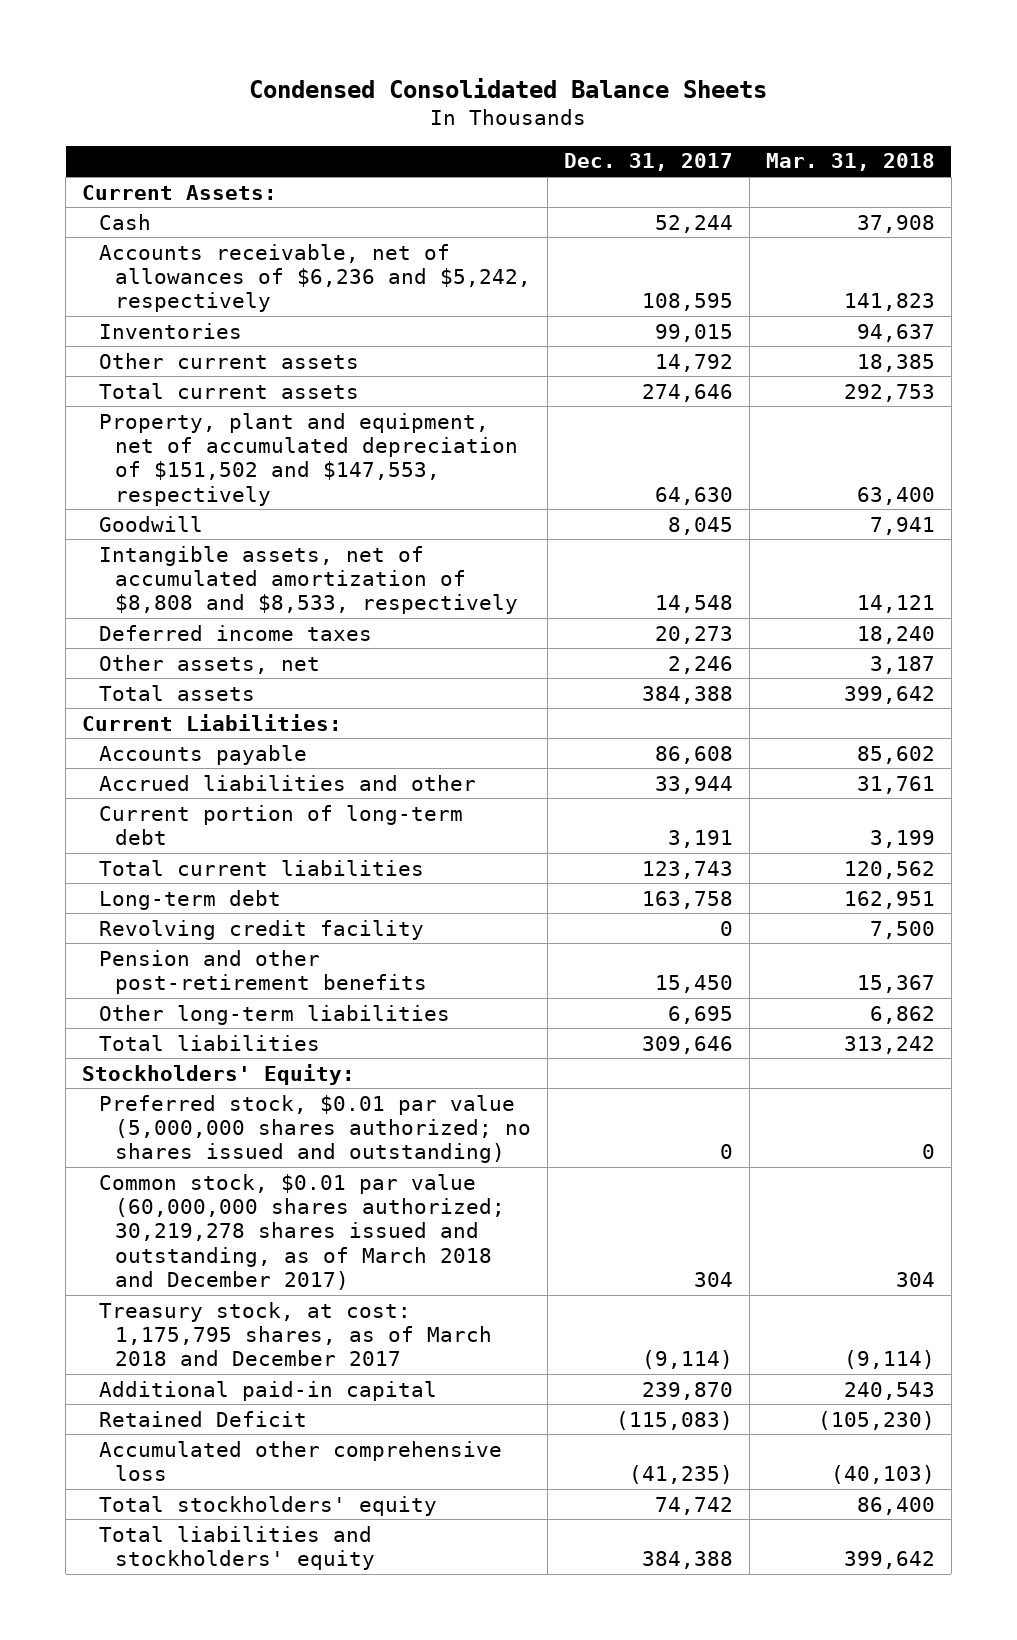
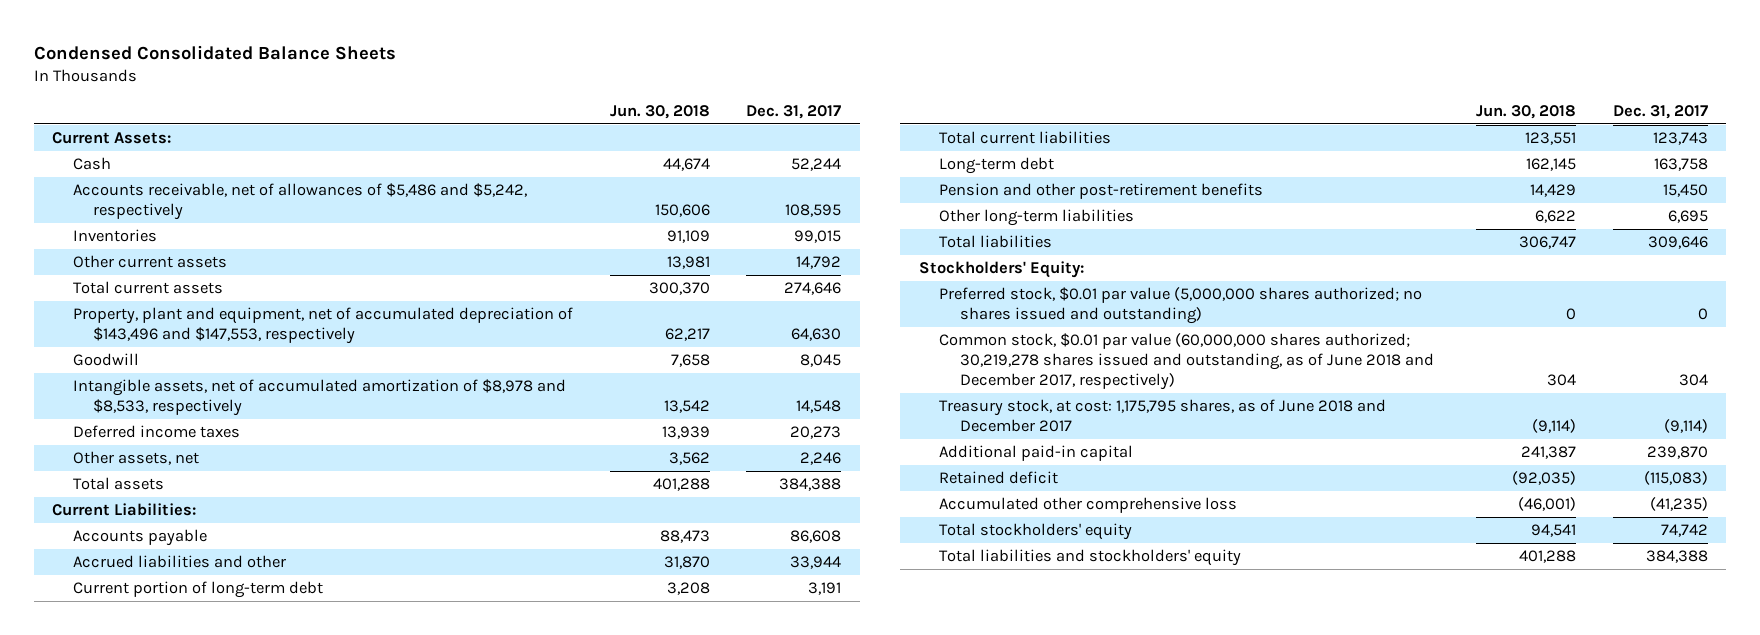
[765,153,935,172] Mar. 31, 2018 -> none
none -> [609,104,710,119] Jun. 30, 2018
[98,243,531,313] Accounts receivable, net of allowances of $6,236 and $5,242, respectively -> [72,183,527,220] Accounts receivable, net of allowances of $5,486 and $5,242, respectively
[98,412,518,506] Property, plant and equipment, net of accumulated depreciation of $151,502 and $147,553, respectively -> [72,307,573,344] Property, plant and equipment, net of accumulated depreciation of $143,496 and $147,553, respectively
[98,545,518,615] Intangible assets, net of accumulated amortization of $8,808 and $8,533, respectively -> [72,379,566,416] Intangible assets, net of accumulated amortization of $8,978 and $8,533, respectively
[98,919,424,940] Revolving credit facility -> none
[98,1173,505,1290] Common stock, $0.01 par value (60,000,000 shares authorized; 30,219,278 shares issued and outstanding, as of March 2018 and December 2017) -> [939,333,1434,390] Common stock, $0.01 par value (60,000,000 shares authorized; 30,219,278 shares issued and outstanding, as of June 2018 and December 2017, respectively)
[98,1301,492,1367] Treasury stock, at cost: 1,175,795 shares, as of March 2018 and December 2017 -> [939,399,1387,432] Treasury stock, at cost: 1,175,795 shares, as of June 2018 and December 2017
[98,1410,307,1427] Retained Deficit -> [939,471,1059,485] Retained deficit

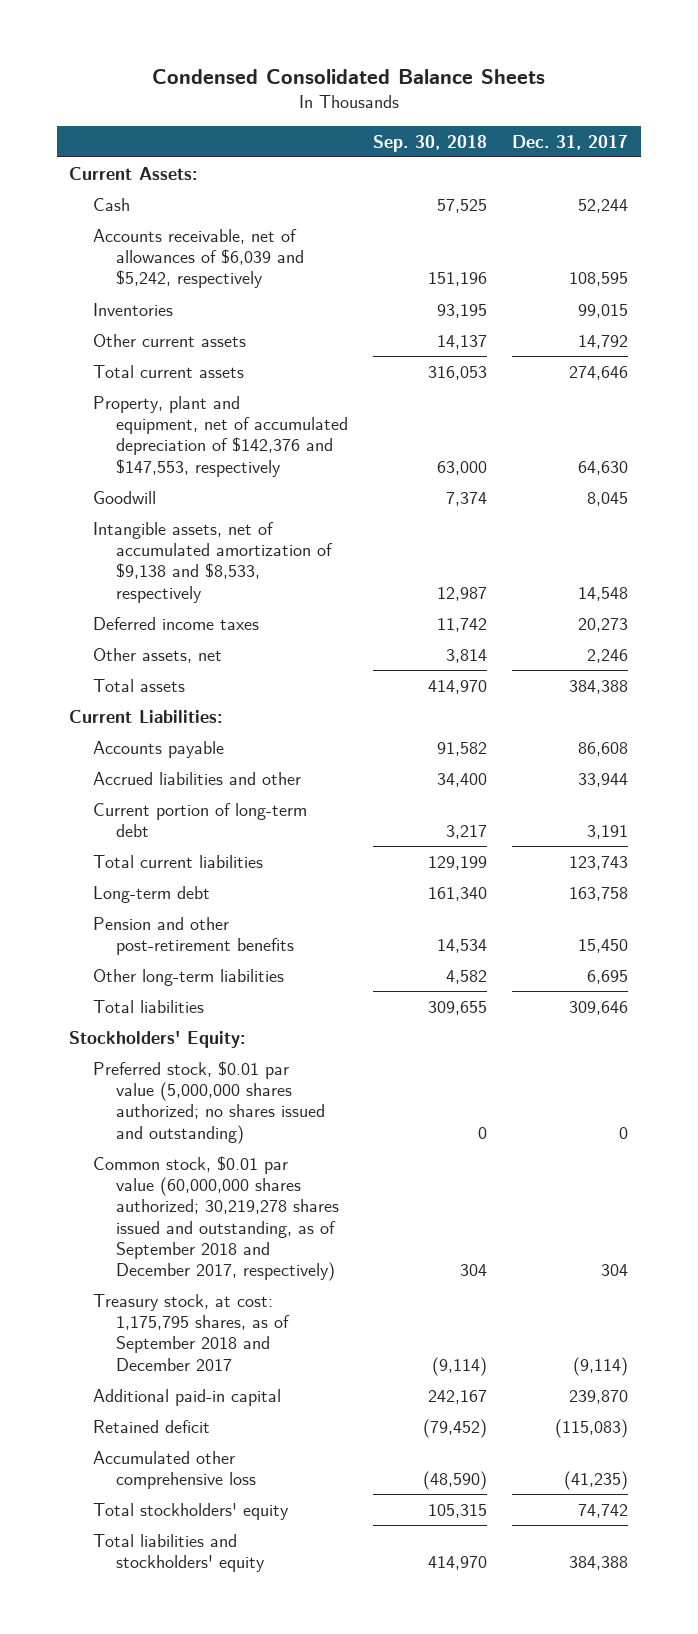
[609,104,710,119] Jun. 30, 2018 -> none
none -> [372,134,487,152] Sep. 30, 2018
[72,183,527,220] Accounts receivable, net of allowances of $5,486 and $5,242, respectively -> [92,228,304,289] Accounts receivable, net of allowances of $6,039 and $5,242, respectively
[72,307,573,344] Property, plant and equipment, net of accumulated depreciation of $143,496 and $147,553, respectively -> [92,395,348,477] Property, plant and equipment, net of accumulated depreciation of $142,376 and $147,553, respectively
[72,379,566,416] Intangible assets, net of accumulated amortization of $8,978 and $8,533, respectively -> [92,521,333,603] Intangible assets, net of accumulated amortization of $9,138 and $8,533, respectively
[939,333,1434,390] Common stock, $0.01 par value (60,000,000 shares authorized; 30,219,278 shares issued and outstanding, as of June 2018 and December 2017, respectively) -> [92,1155,339,1282] Common stock, $0.01 par value (60,000,000 shares authorized; 30,219,278 shares issued and outstanding, as of September 2018 and December 2017, respectively)
[939,399,1387,432] Treasury stock, at cost: 1,175,795 shares, as of June 2018 and December 2017 -> [92,1293,290,1371] Treasury stock, at cost: 1,175,795 shares, as of September 2018 and December 2017

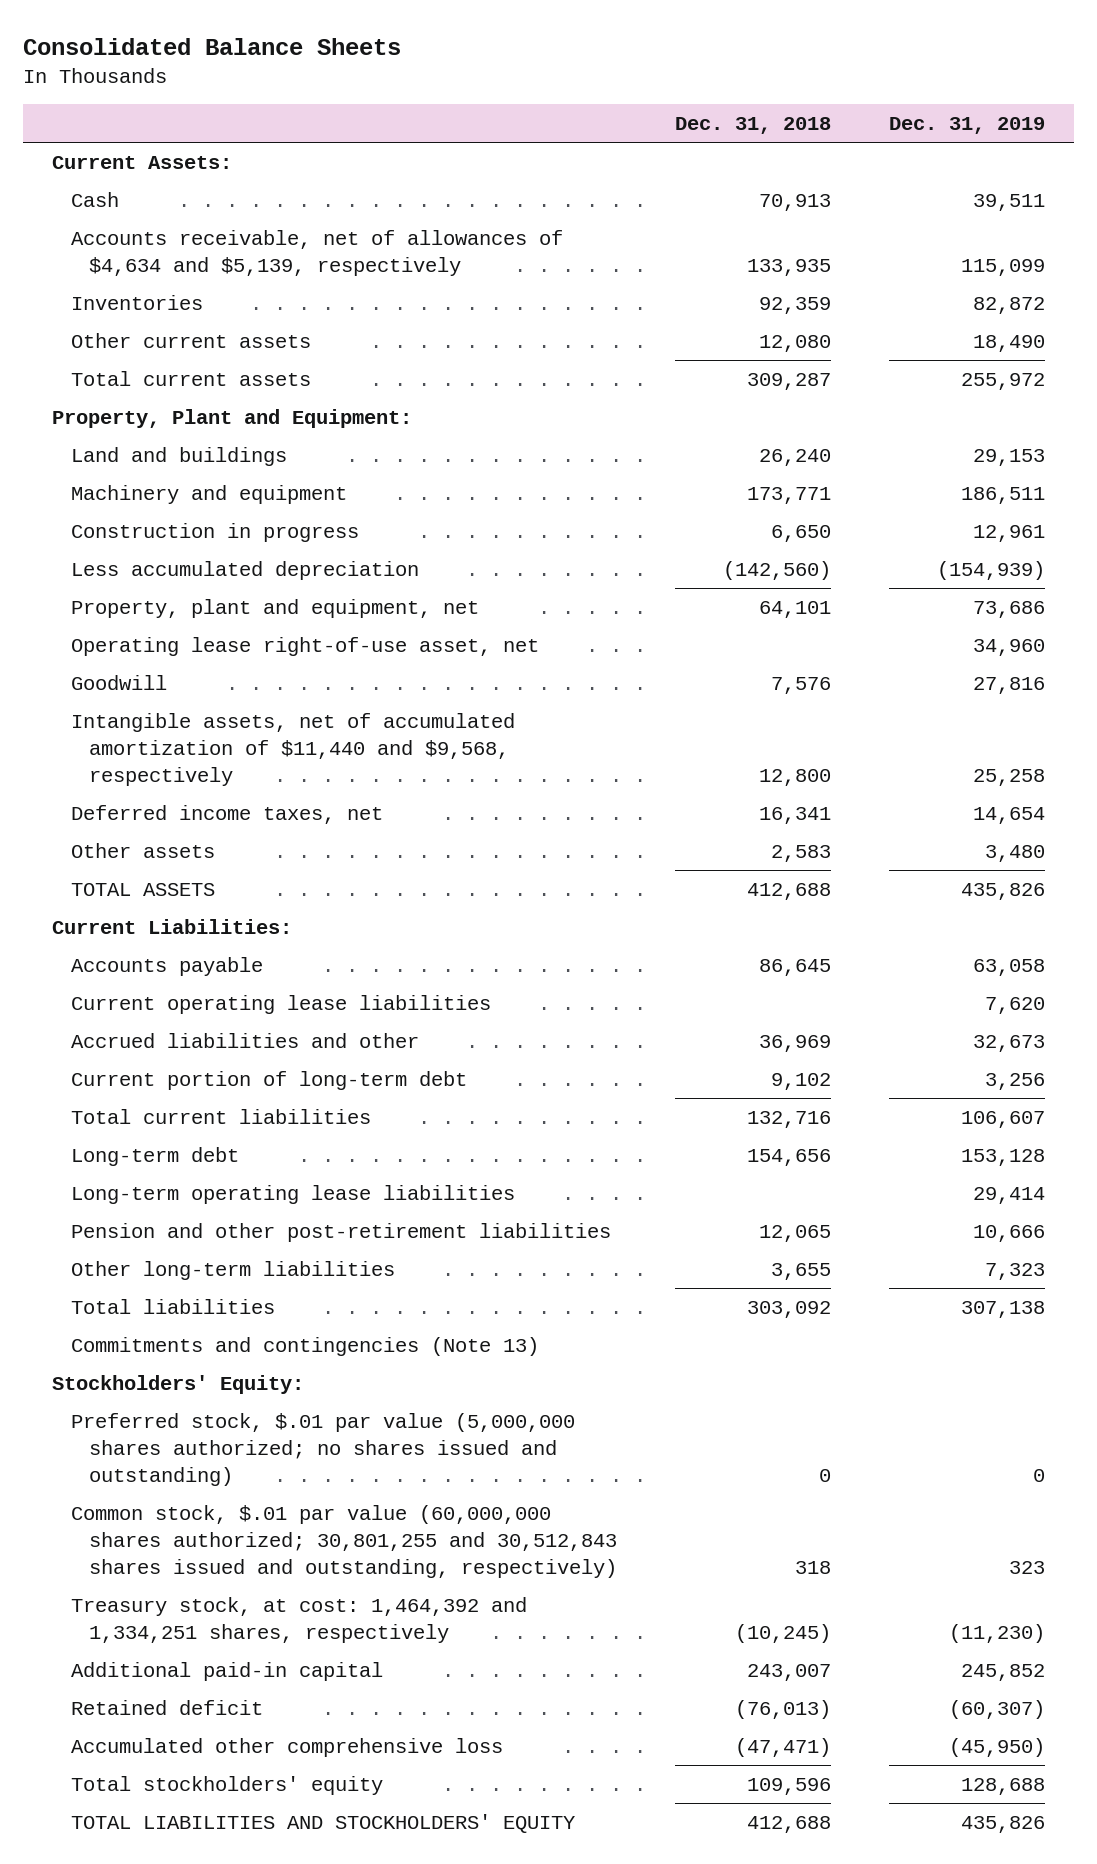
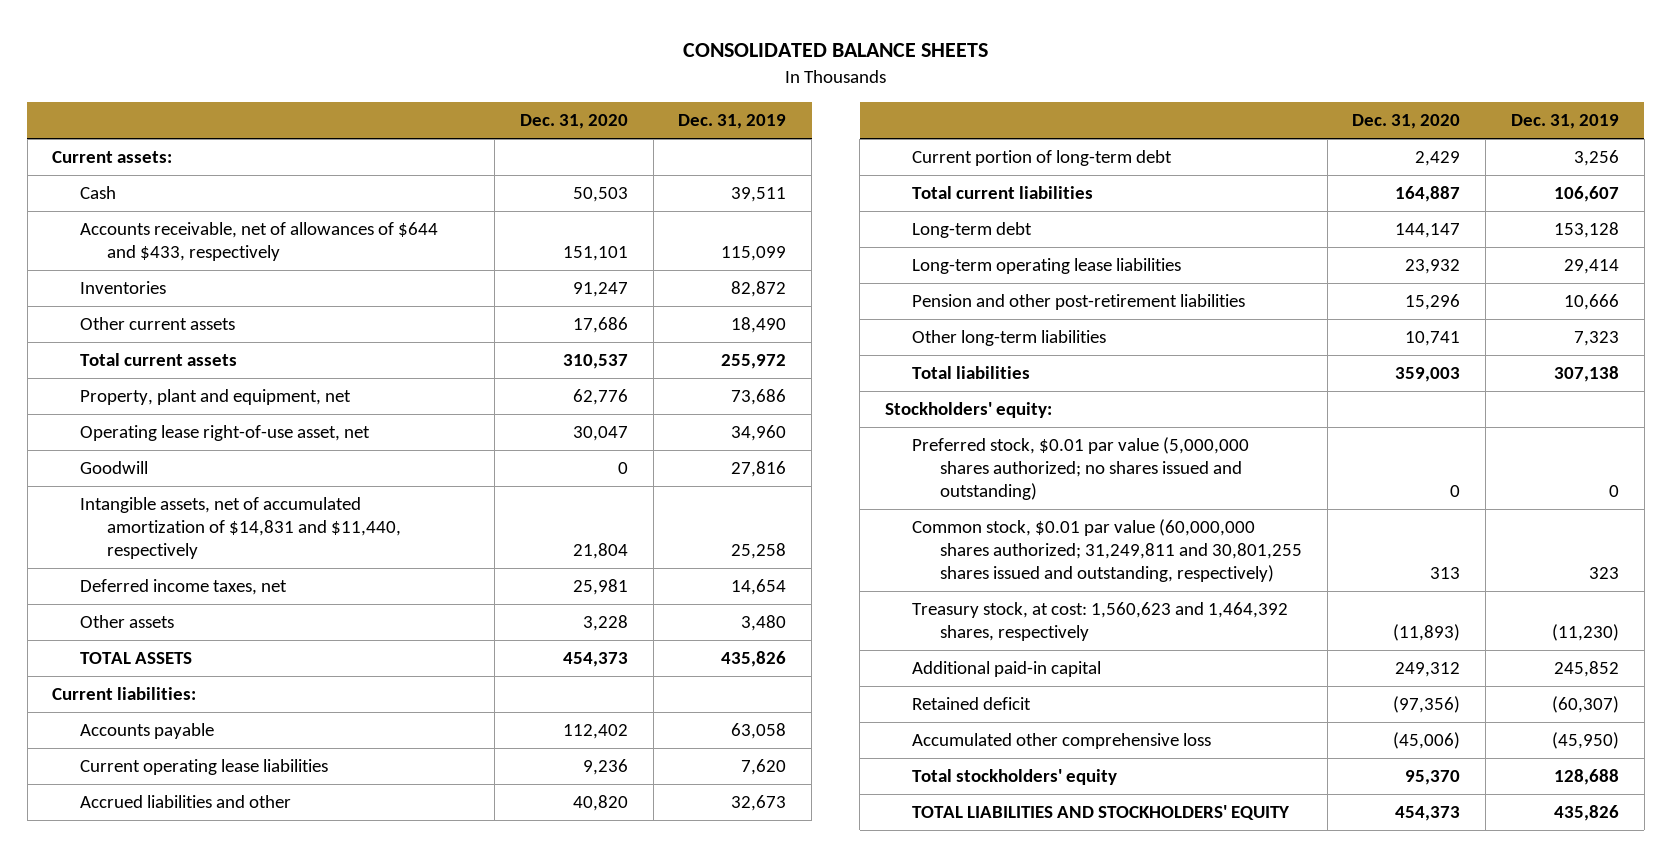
[23,38,402,56] Consolidated Balance Sheets -> [682,42,988,57] CONSOLIDATED BALANCE SHEETS
[674,116,831,134] Dec. 31, 2018 -> none
none -> [519,114,628,130] Dec. 31, 2020
[52,156,233,170] Current Assets: -> [52,151,173,164] Current assets:
[70,230,563,276] Accounts receivable, net of allowances of $4,634 and $5,139, respectively -> [79,222,438,262] Accounts receivable, net of allowances of $644 and $433, respectively
[52,409,413,429] Property, Plant and Equipment: -> none
[70,447,287,467] Land and buildings -> none
[70,485,347,505] Machinery and equipment -> none
[70,523,359,543] Construction in progress -> none
[70,561,419,581] Less accumulated depreciation -> none
[70,713,515,786] Intangible assets, net of accumulated amortization of $11,440 and $9,568, respectively -> [79,497,402,560] Intangible assets, net of accumulated amortization of $14,831 and $11,440, respectively
[52,919,293,935] Current Liabilities: -> [52,687,197,701] Current liabilities:
[70,1337,539,1357] Commitments and contingencies (Note 13) -> none
[52,1375,305,1395] Stockholders' Equity: -> [884,402,1052,419] Stockholders' equity:
[70,1413,575,1486] Preferred stock, $.01 par value (5,000,000 shares authorized; no shares issued and outstanding) -> [912,437,1250,501] Preferred stock, $0.01 par value (5,000,000 shares authorized; no shares issued and outstanding)
[70,1505,617,1578] Common stock, $.01 par value (60,000,000 shares authorized; 30,801,255 and 30,512,843 shares issued and outstanding, respectively) -> [912,519,1302,583] Common stock, $0.01 par value (60,000,000 shares authorized; 31,249,811 and 30,801,255 shares issued and outstanding, respectively)
[70,1597,527,1643] Treasury stock, at cost: 1,464,392 and 1,334,251 shares, respectively -> [912,602,1289,642] Treasury stock, at cost: 1,560,623 and 1,464,392 shares, respectively

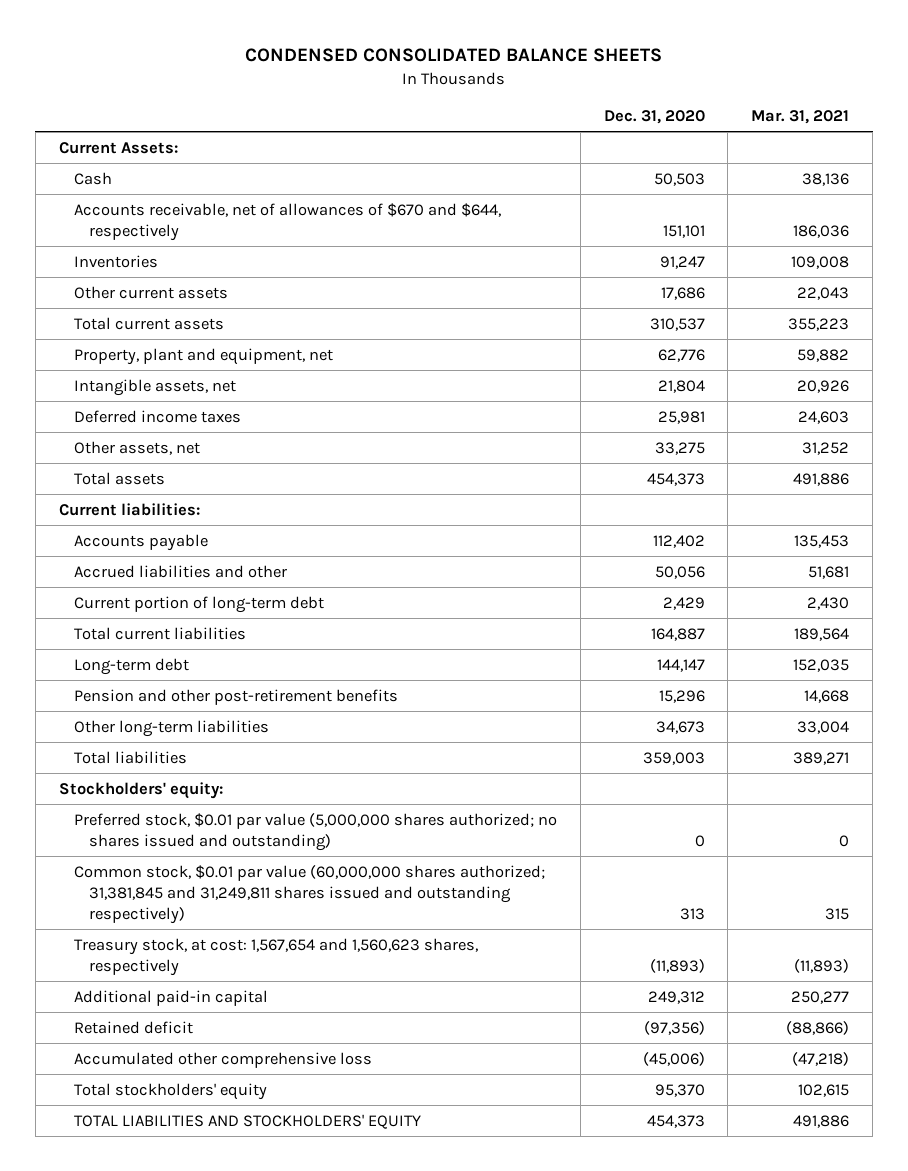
[682,42,988,57] CONSOLIDATED BALANCE SHEETS -> [245,48,663,63] CONDENSED CONSOLIDATED BALANCE SHEETS
[678,114,787,130] Dec. 31, 2019 -> none
none -> [751,110,850,125] Mar. 31, 2021
[52,151,173,164] Current assets: -> [58,141,178,154] Current Assets:
[79,222,438,262] Accounts receivable, net of allowances of $644 and $433, respectively -> [73,202,501,241] Accounts receivable, net of allowances of $670 and $644, respectively
[79,425,370,442] Operating lease right-of-use asset, net -> none
[79,461,148,475] Goodwill -> none
[79,497,402,560] Intangible assets, net of accumulated amortization of $14,831 and $11,440, respectively -> [73,378,236,396] Intangible assets, net
[79,579,287,596] Deferred income taxes, net -> [73,409,241,423] Deferred income taxes
[79,615,174,629] Other assets -> [73,440,200,455] Other assets, net
[582,615,628,632] 3,228 -> [654,441,705,455] 33,275
[79,652,192,665] TOTAL ASSETS -> [73,471,165,485] Total assets
[79,759,328,776] Current operating lease liabilities -> none
[572,795,628,812] 40,820 -> [654,565,705,579] 50,056
[912,258,1182,275] Long-term operating lease liabilities -> none
[912,294,1246,311] Pension and other post-retirement liabilities -> [73,688,398,705] Pension and other post-retirement benefits
[1405,331,1461,347] 10,741 -> [655,720,705,734] 34,673
[912,519,1302,583] Common stock, $0.01 par value (60,000,000 shares authorized; 31,249,811 and 30,801,255 shares issued and outstanding, respectively) -> [73,864,545,924] Common stock, $0.01 par value (60,000,000 shares authorized; 31,381,845 and 31,249,811 shares issued and outstanding respectively)
[912,602,1289,642] Treasury stock, at cost: 1,560,623 and 1,464,392 shares, respectively -> [73,937,478,976] Treasury stock, at cost: 1,567,654 and 1,560,623 shares, respectively

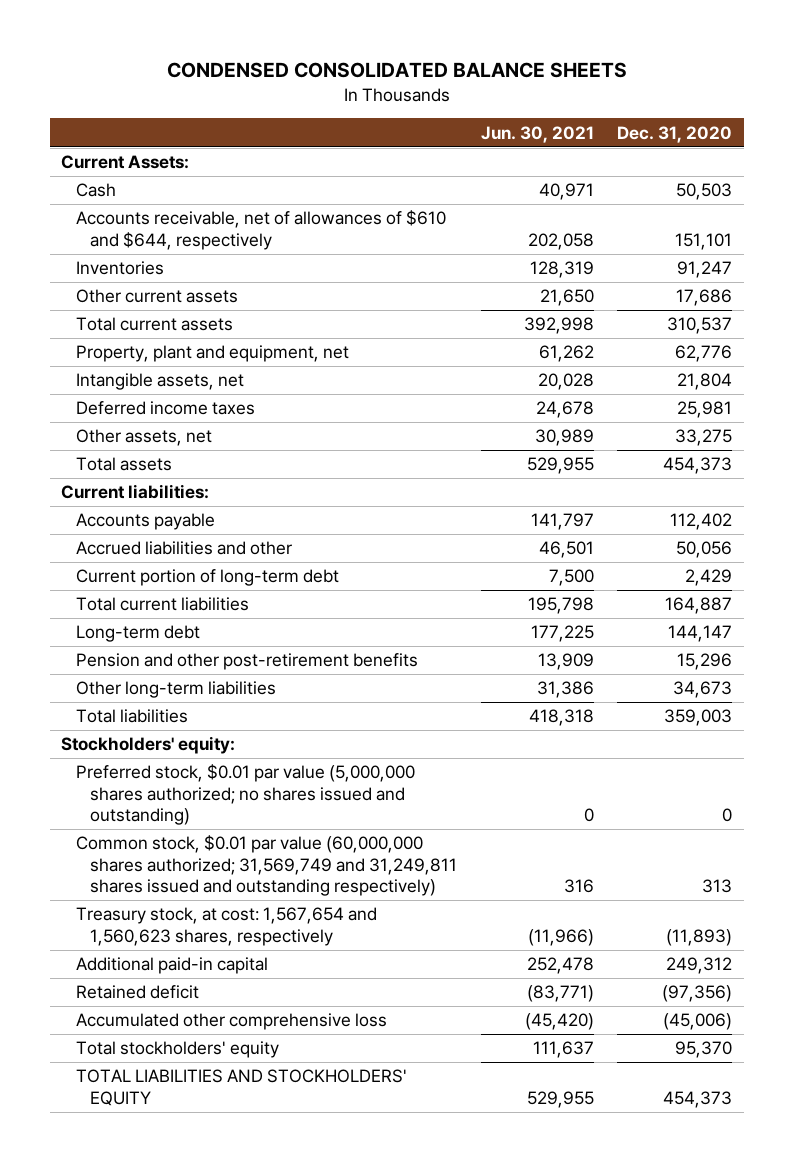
[751,110,850,125] Mar. 31, 2021 -> none
none -> [480,125,594,143] Jun. 30, 2021
[73,202,501,241] Accounts receivable, net of allowances of $670 and $644, respectively -> [75,210,446,250] Accounts receivable, net of allowances of $610 and $644, respectively
[73,864,545,924] Common stock, $0.01 par value (60,000,000 shares authorized; 31,381,845 and 31,249,811 shares issued and outstanding respectively) -> [75,835,458,896] Common stock, $0.01 par value (60,000,000 shares authorized; 31,569,749 and 31,249,811 shares issued and outstanding respectively)

